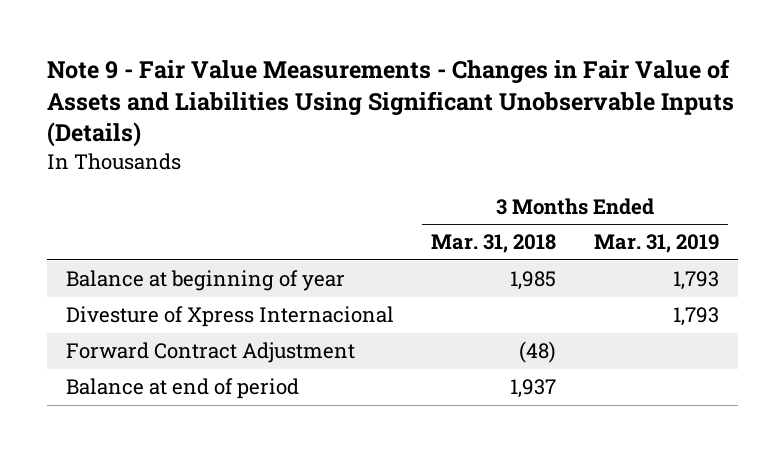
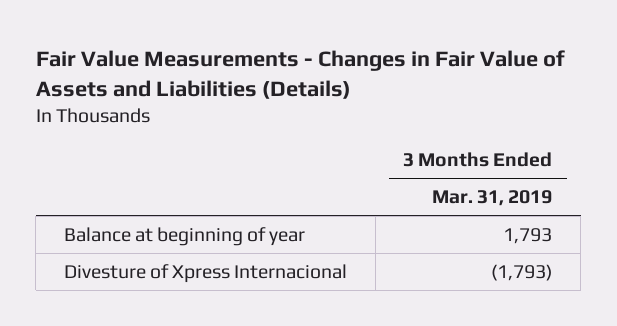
[46,59,734,148] Note 9 - Fair Value Measurements - Changes in Fair Value of Assets and Liabilities Using Significant Unobservable Inputs (Details) -> [35,49,565,99] Fair Value Measurements - Changes in Fair Value of Assets and Liabilities (Details)
[431,234,557,254] Mar. 31, 2018 -> none
[65,342,355,364] Forward Contract Adjustment -> none
[65,378,299,400] Balance at end of period -> none
[672,307,719,327] 1,793 -> [491,263,553,281] (1,793)

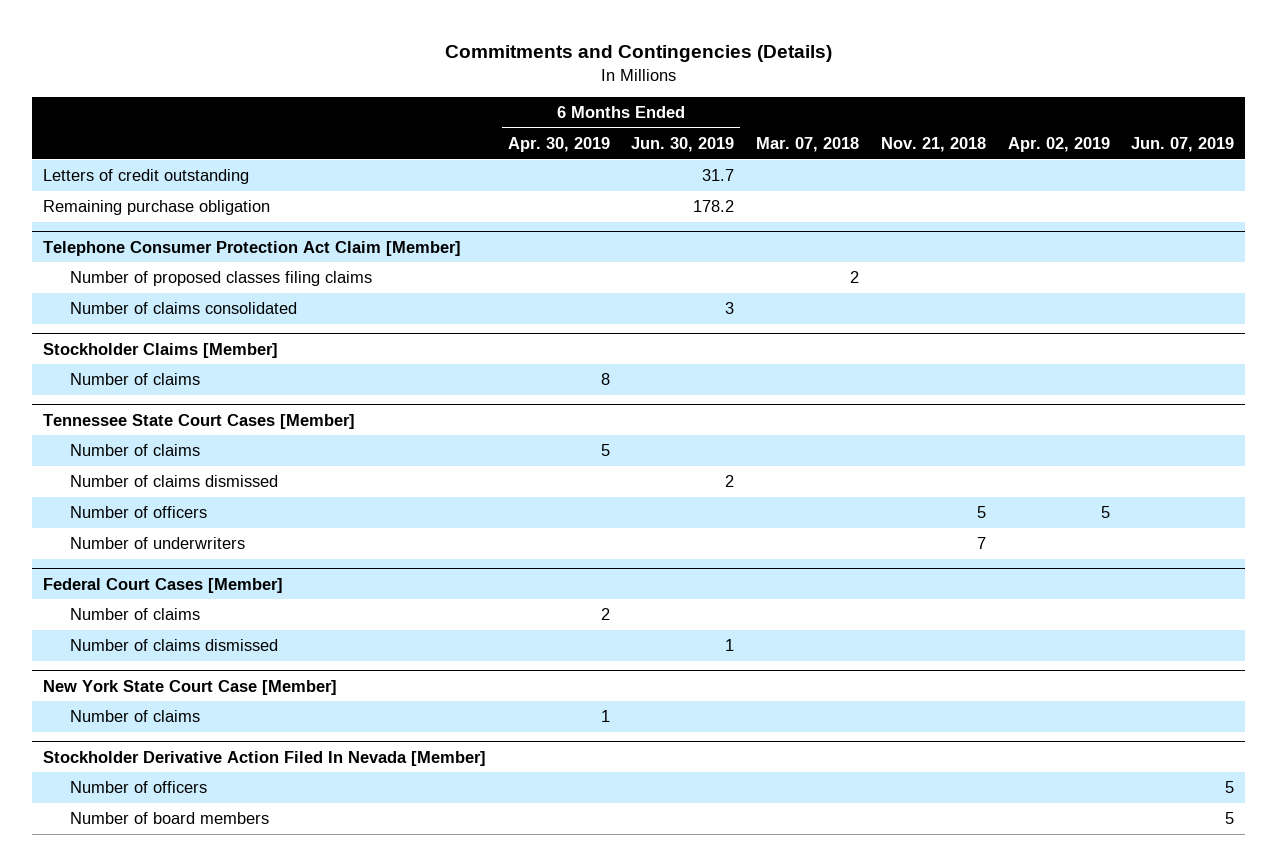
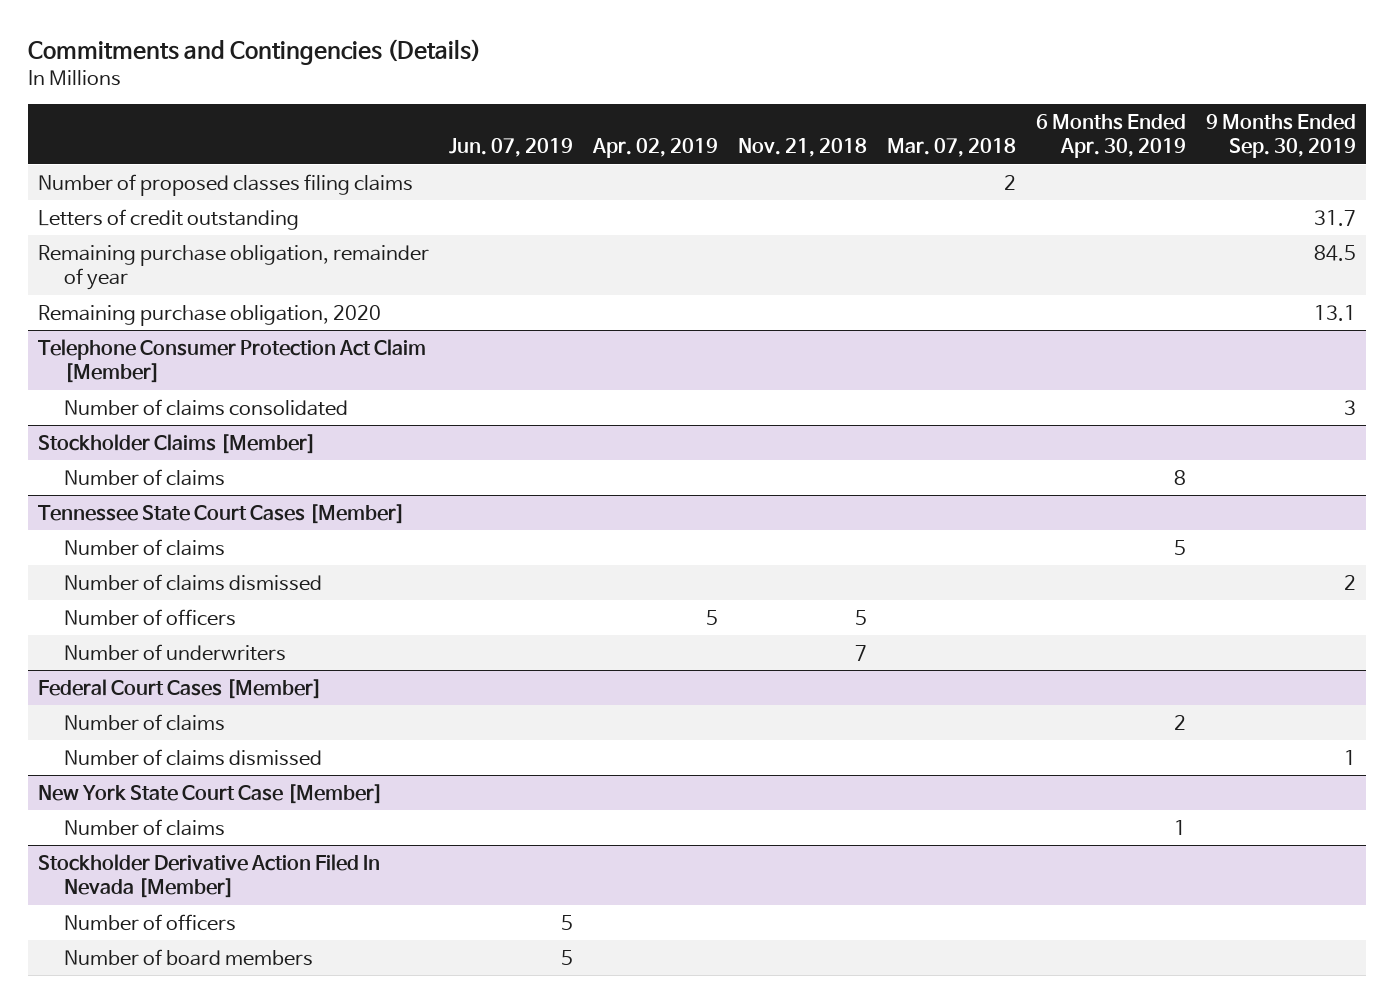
[631,136,735,152] Jun. 30, 2019 -> none
none -> [1205,113,1356,158] 9 Months Ended Sep. 30, 2019
none -> [38,173,414,196] Number of proposed classes filing claims
[43,200,271,216] Remaining purchase obligation -> [38,244,430,290] Remaining purchase obligation, remainder of year
none -> [38,304,382,326] Remaining purchase obligation, 2020
[69,271,372,287] Number of proposed classes filing claims -> none

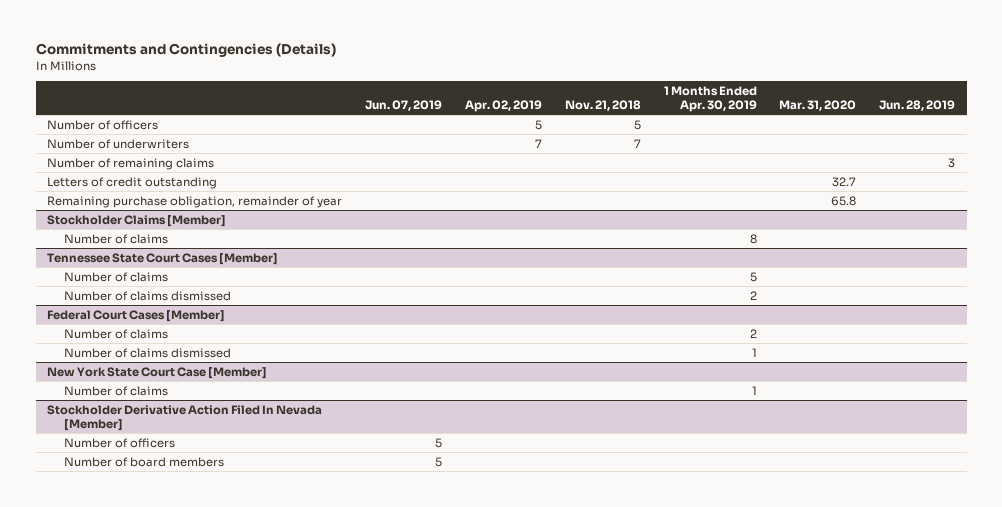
[886,137,1016,157] Mar. 07, 2018 -> none
[1035,113,1186,158] 6 Months Ended Apr. 30, 2019 -> none
[1205,113,1356,158] 9 Months Ended Sep. 30, 2019 -> none
none -> [663,85,757,112] 1 Months Ended Apr. 30, 2019
none -> [779,99,857,111] Mar. 31, 2020
none -> [879,99,956,111] Jun. 28, 2019
[38,173,414,196] Number of proposed classes filing claims -> none
none -> [47,119,159,130] Number of officers
none -> [47,138,190,149] Number of underwriters
none -> [47,157,215,170] Number of remaining claims
[38,304,382,326] Remaining purchase obligation, 2020 -> none
[38,338,427,383] Telephone Consumer Protection Act Claim [Member] -> none
[64,398,349,416] Number of claims consolidated -> none
[64,608,237,626] Number of officers -> none
[64,643,287,661] Number of underwriters -> none

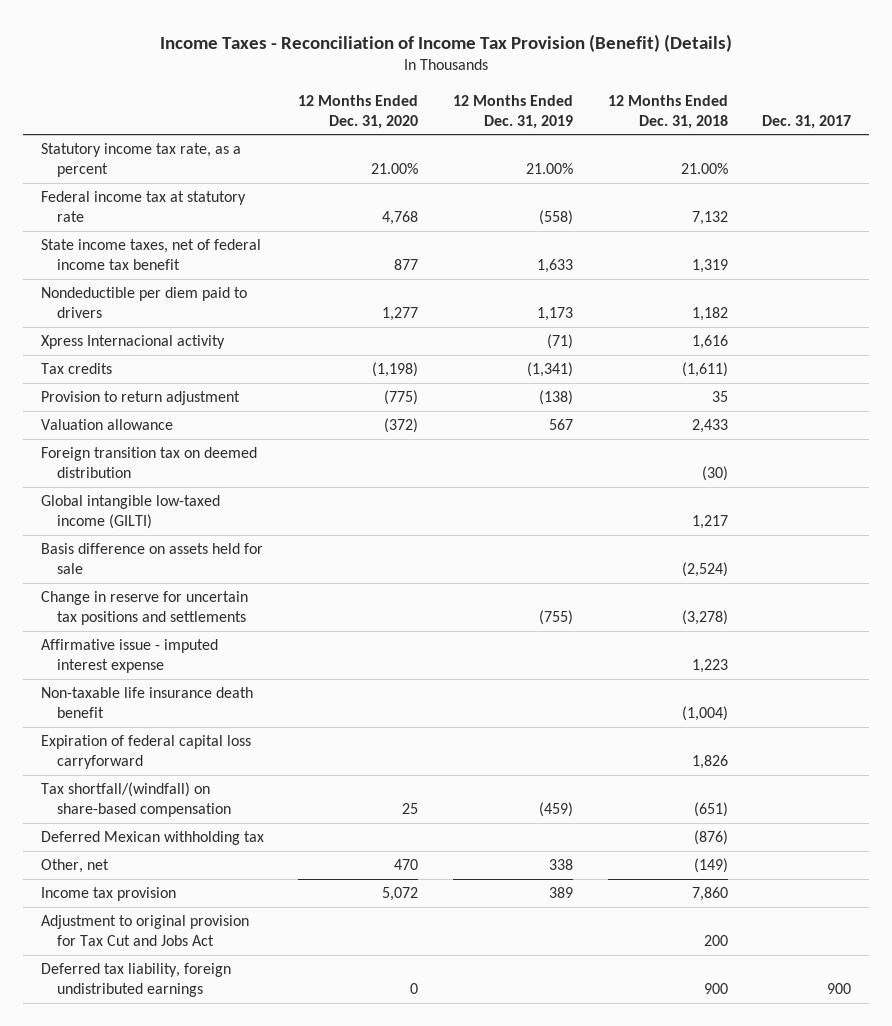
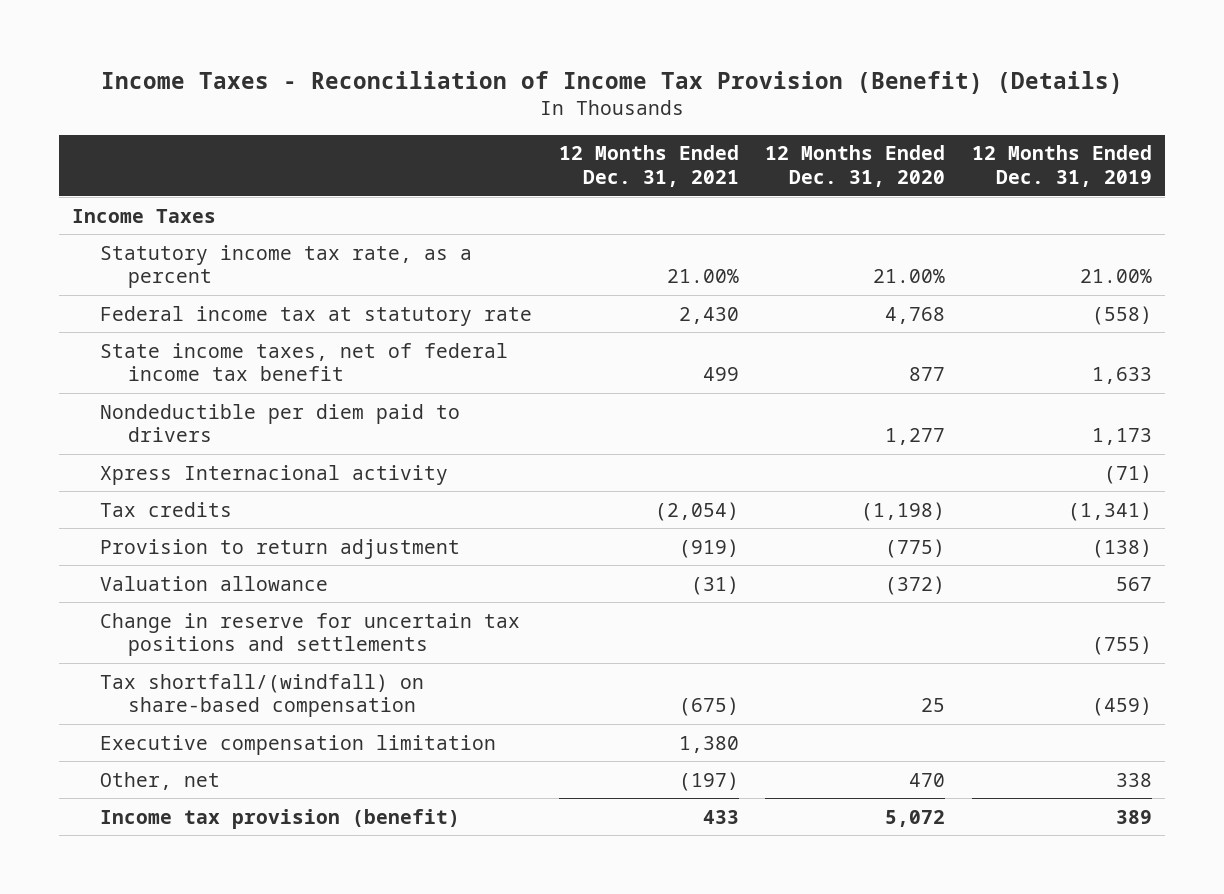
[607,94,728,129] 12 Months Ended Dec. 31, 2018 -> none
[762,114,852,129] Dec. 31, 2017 -> none
none -> [558,145,739,187] 12 Months Ended Dec. 31, 2021
none -> [71,208,216,223] Income Taxes
[40,447,257,479] Foreign transition tax on deemed distribution -> none
[40,495,220,530] Global intangible low-taxed income (GILTI) -> none
[40,543,263,575] Basis difference on assets held for sale -> none
[40,639,218,674] Affirmative issue - imputed interest expense -> none
[40,687,253,719] Non-taxable life insurance death benefit -> none
[40,735,251,770] Expiration of federal capital loss carryforward -> none
[40,831,264,846] Deferred Mexican withholding tax -> none
none -> [100,734,497,755] Executive compensation limitation
[40,915,249,947] Adjustment to original provision for Tax Cut and Jobs Act -> none
[40,963,231,998] Deferred tax liability, foreign undistributed earnings -> none
[40,887,176,902] Income tax provision -> [100,808,461,829] Income tax provision (benefit)

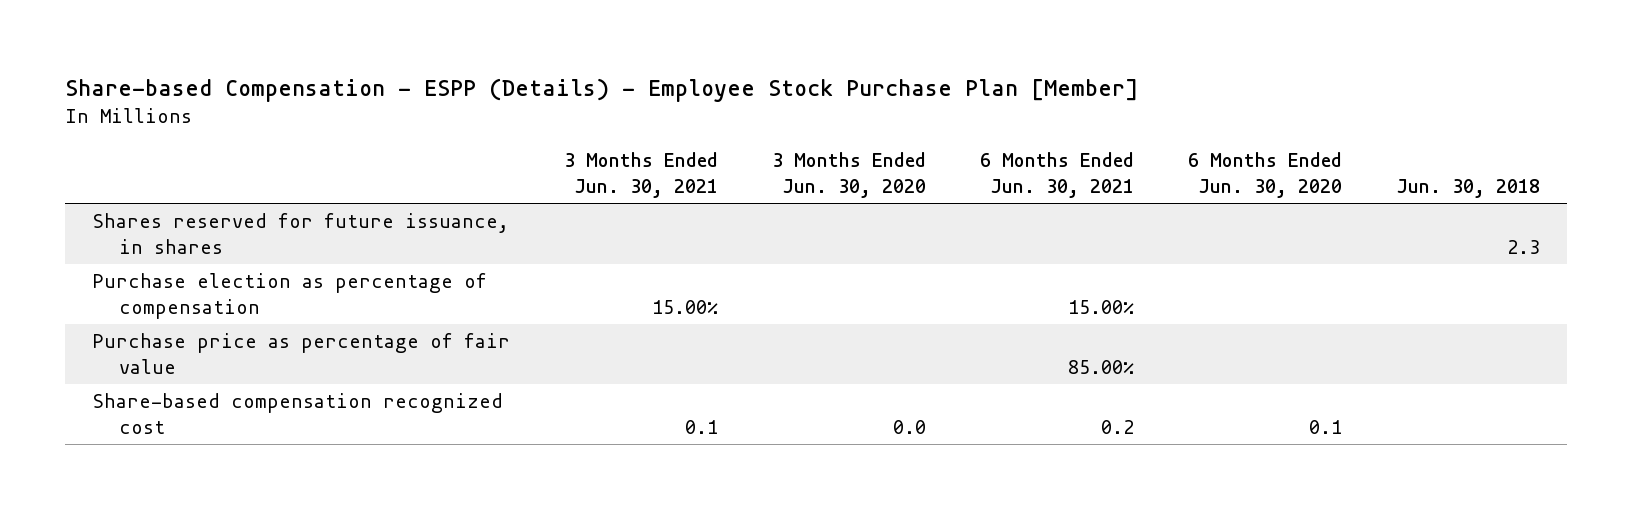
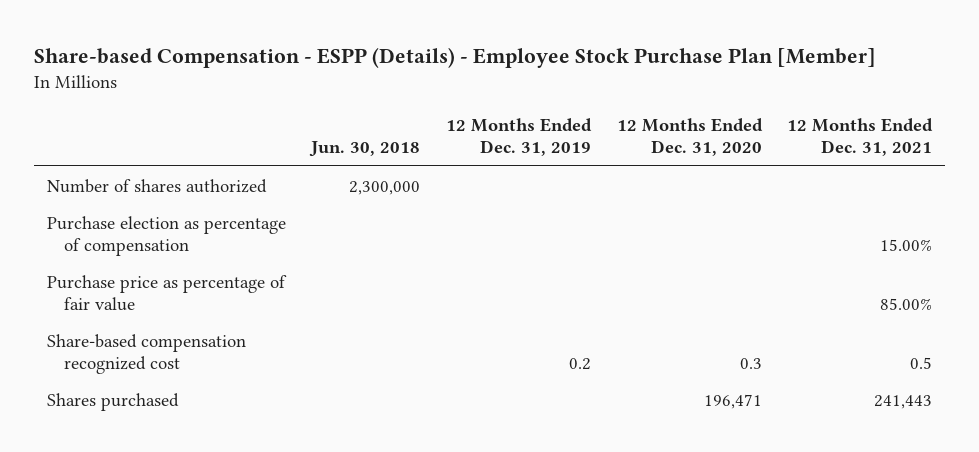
[563,152,718,198] 3 Months Ended Jun. 30, 2021 -> none
[771,152,926,198] 3 Months Ended Jun. 30, 2020 -> none
[979,152,1134,198] 6 Months Ended Jun. 30, 2021 -> none
[1187,152,1342,198] 6 Months Ended Jun. 30, 2020 -> none
none -> [446,117,593,157] 12 Months Ended Dec. 31, 2019
none -> [616,117,763,157] 12 Months Ended Dec. 31, 2020
none -> [787,117,934,157] 12 Months Ended Dec. 31, 2021
[92,213,510,254] Shares reserved for future issuance, in shares -> none
none -> [46,178,267,193] Number of shares authorized
none -> [46,392,179,411] Shares purchased

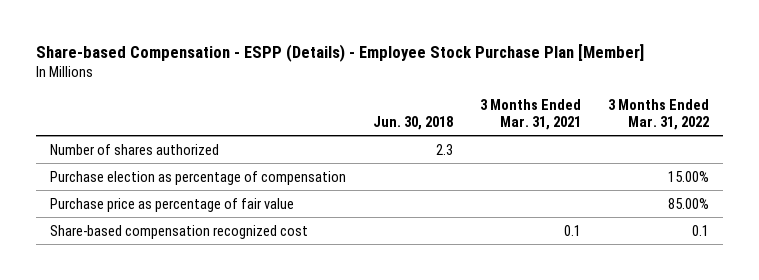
[446,117,593,157] 12 Months Ended Dec. 31, 2019 -> none
[616,117,763,157] 12 Months Ended Dec. 31, 2020 -> none
[787,117,934,157] 12 Months Ended Dec. 31, 2021 -> none
none -> [480,99,582,131] 3 Months Ended Mar. 31, 2021
none -> [608,99,710,131] 3 Months Ended Mar. 31, 2022
[349,180,421,195] 2,300,000 -> [435,143,453,155] 2.3
[46,392,179,411] Shares purchased -> none

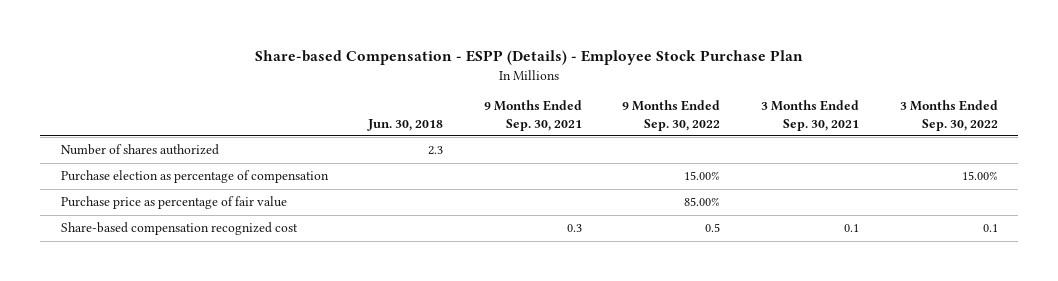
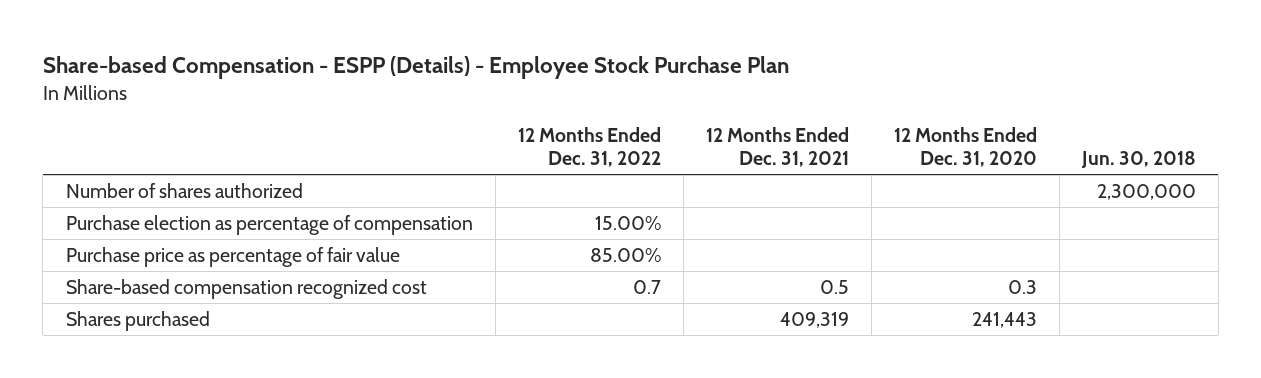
[483,100,582,131] 9 Months Ended Sep. 30, 2021 -> none
[622,100,721,131] 9 Months Ended Sep. 30, 2022 -> none
[761,100,860,131] 3 Months Ended Sep. 30, 2021 -> none
[899,100,998,131] 3 Months Ended Sep. 30, 2022 -> none
none -> [517,126,661,168] 12 Months Ended Dec. 31, 2022
none -> [705,126,849,168] 12 Months Ended Dec. 31, 2021
none -> [893,126,1037,168] 12 Months Ended Dec. 31, 2020
[428,146,444,156] 2.3 -> [1096,183,1196,200] 2,300,000
none -> [65,310,210,331] Shares purchased

